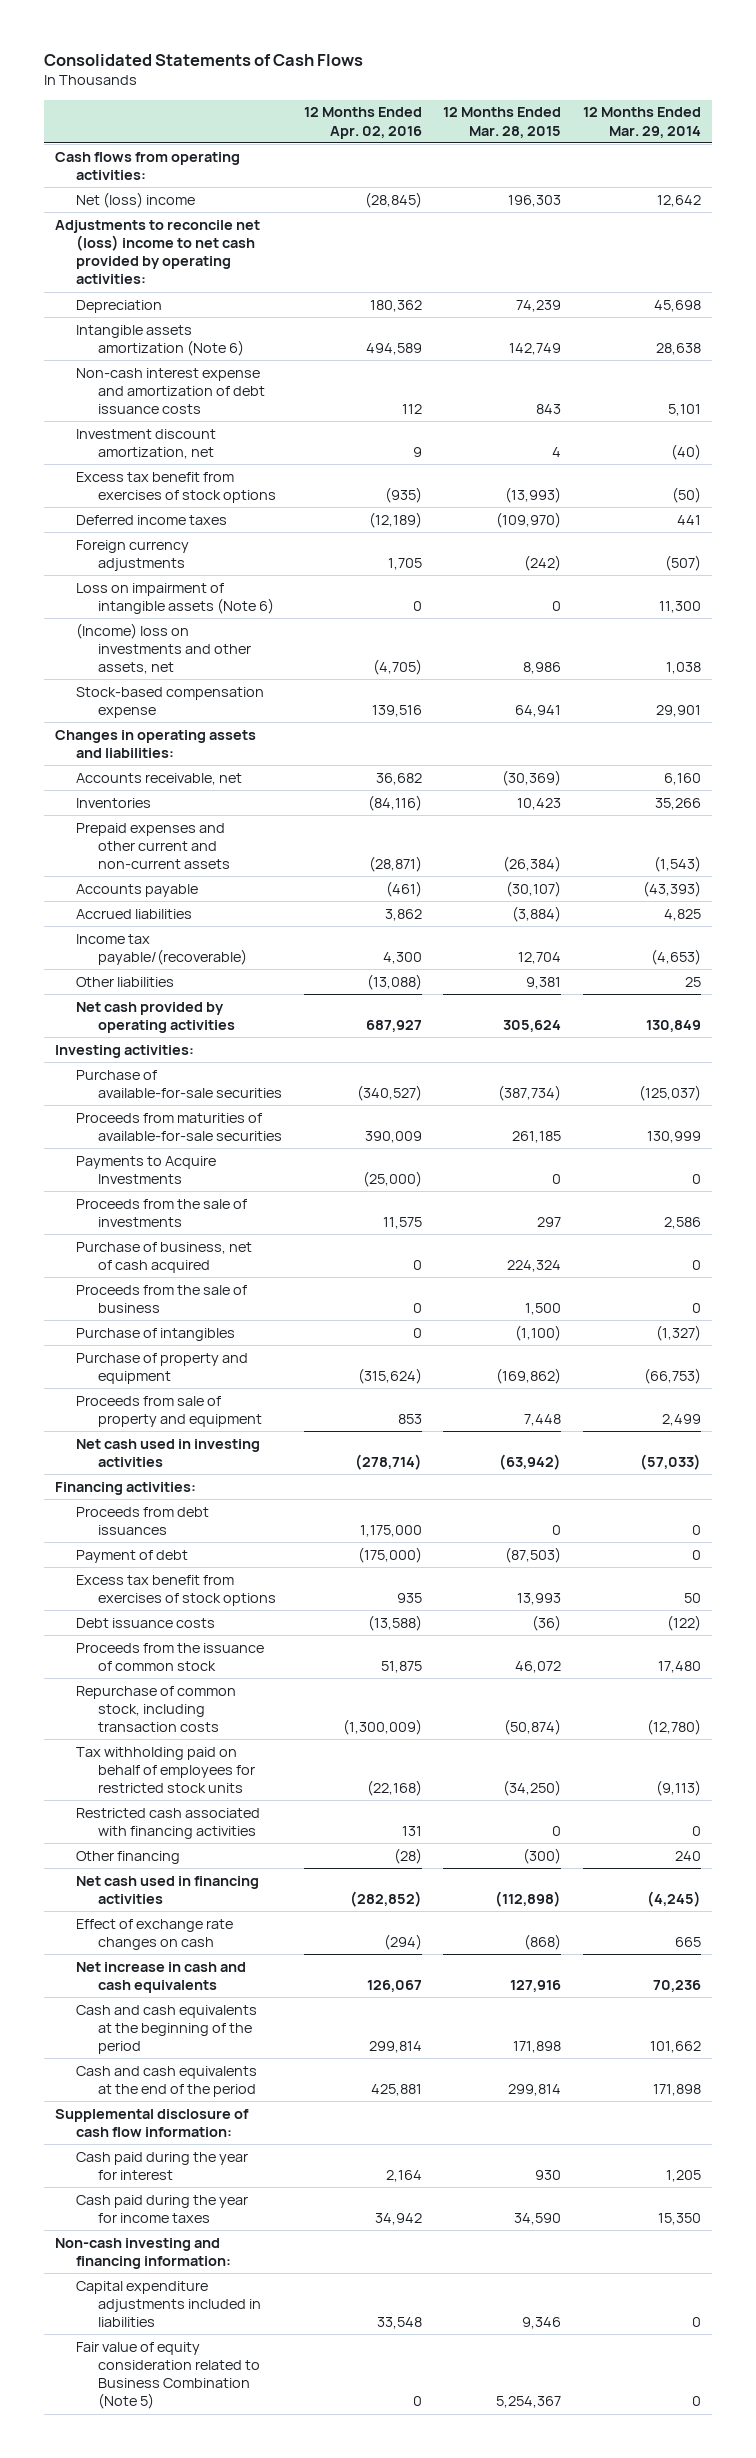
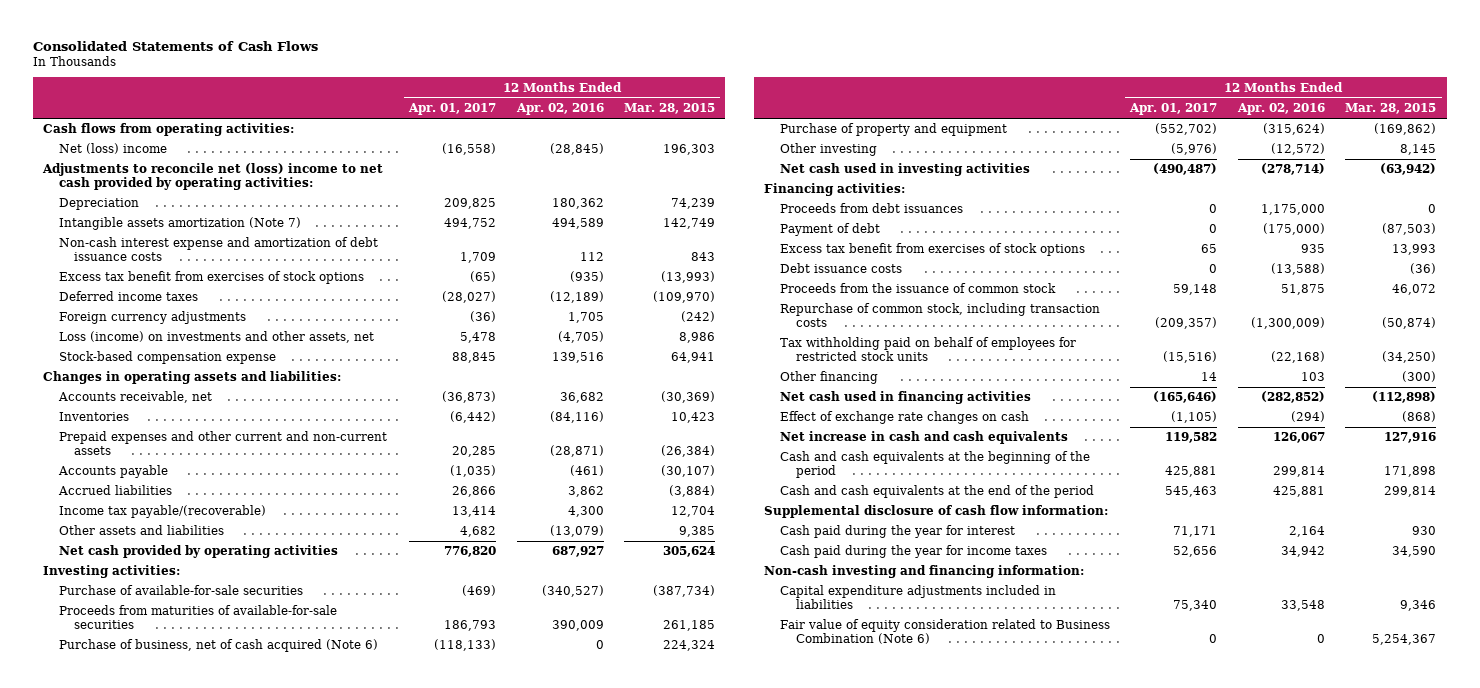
[583,107,702,138] 12 Months Ended Mar. 29, 2014 -> none
none -> [408,103,497,116] Apr. 01, 2017
[76,324,245,356] Intangible assets amortization (Note 6) -> [58,217,301,231] Intangible assets amortization (Note 7)
[76,428,217,459] Investment discount amortization, net -> none
[76,582,275,614] Loss on impairment of intangible assets (Note 6) -> none
[76,622,252,675] (Income) loss on investments and other assets, net -> [58,331,374,344] Loss (income) on investments and other assets, net
[76,976,175,987] Other liabilities -> [58,525,224,536] Other assets and liabilities
[366,973,422,990] (13,088) -> [549,525,604,538] (13,079)
[526,976,562,989] 9,381 -> [679,526,716,538] 9,385
[76,1155,217,1184] Payments to Acquire Investments -> none
[76,1198,248,1227] Proceeds from the sale of investments -> none
[76,1284,248,1313] Proceeds from the sale of business -> none
[76,1327,236,1341] Purchase of intangibles -> none
[76,1241,253,1273] Purchase of business, net of cash acquired -> [58,639,378,653] Purchase of business, net of cash acquired (Note 6)
[76,1395,263,1427] Proceeds from sale of property and equipment -> none
none -> [779,143,877,157] Other investing
[76,1807,261,1839] Restricted cash associated with financing activities -> none
[393,1847,422,1864] (28) -> [1300,372,1325,382] 103
[76,2341,261,2410] Fair value of equity consideration related to Business Combination (Note 5) -> [779,619,1110,645] Fair value of equity consideration related to Business Combination (Note 6)

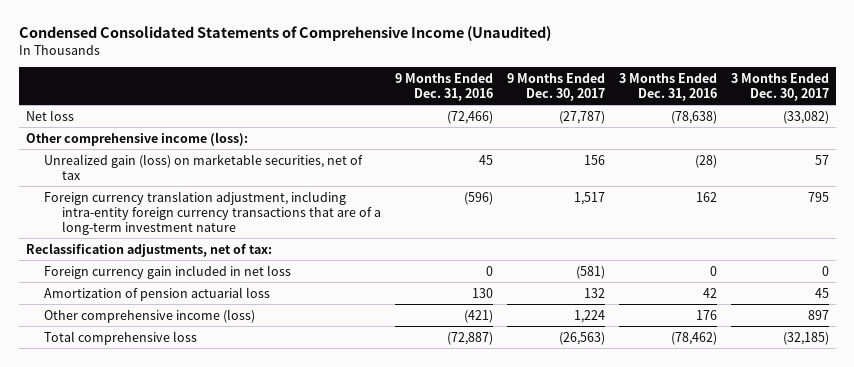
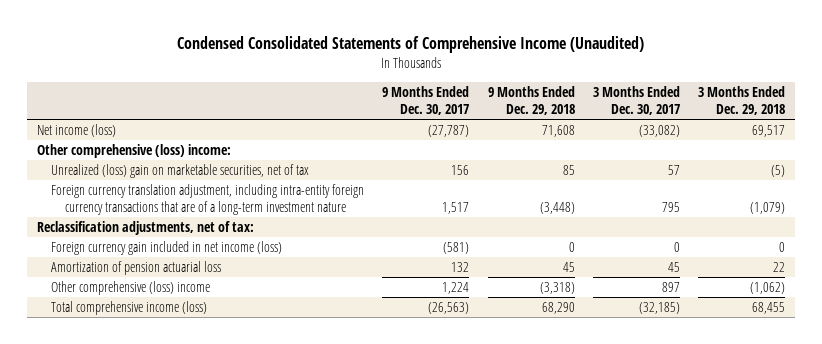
[395,72,494,101] 9 Months Ended Dec. 31, 2016 -> none
[618,72,717,101] 3 Months Ended Dec. 31, 2016 -> none
none -> [487,86,575,115] 9 Months Ended Dec. 29, 2018
none -> [698,86,786,115] 3 Months Ended Dec. 29, 2018
[25,109,74,121] Net loss -> [36,124,116,138] Net income (loss)
[25,131,248,146] Other comprehensive income (loss): -> [36,144,231,159] Other comprehensive (loss) income:
[43,153,363,180] Unrealized gain (loss) on marketable securities, net of tax -> [50,164,309,179] Unrealized (loss) gain on marketable securities, net of tax
[43,264,291,279] Foreign currency gain included in net loss -> [50,241,282,256] Foreign currency gain included in net income (loss)
[43,308,255,323] Other comprehensive income (loss) -> [50,281,210,296] Other comprehensive (loss) income
[43,330,197,345] Total comprehensive loss -> [50,301,207,316] Total comprehensive income (loss)

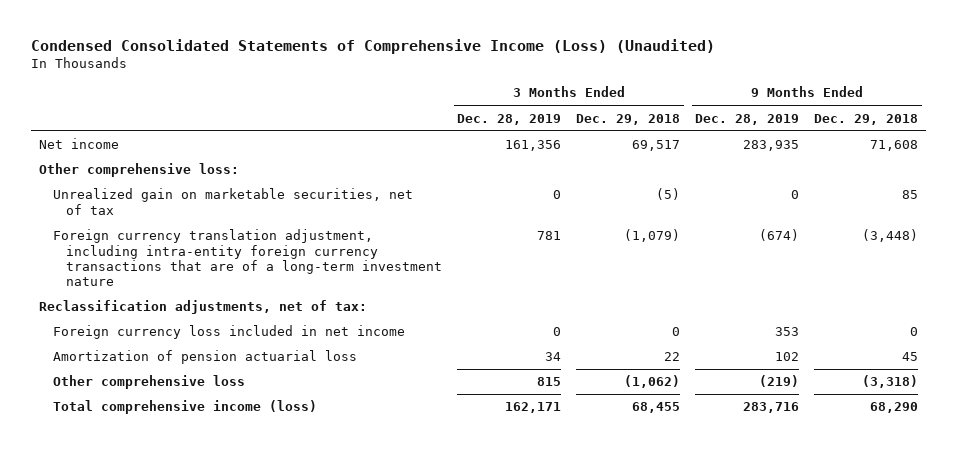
[176,36,644,54] Condensed Consolidated Statements of Comprehensive Income (Unaudited) -> [31,38,716,54] Condensed Consolidated Statements of Comprehensive Income (Loss) (Unaudited)
[382,86,470,115] 9 Months Ended Dec. 30, 2017 -> none
[593,86,681,115] 3 Months Ended Dec. 30, 2017 -> none
none -> [457,113,562,125] Dec. 28, 2019
none -> [695,113,800,125] Dec. 28, 2019
[36,124,116,138] Net income (loss) -> [38,138,119,150] Net income
[36,144,231,159] Other comprehensive (loss) income: -> [38,163,239,178] Other comprehensive loss:
[50,164,309,179] Unrealized (loss) gain on marketable securities, net of tax -> [52,188,413,215] Unrealized gain on marketable securities, net of tax
[50,241,282,256] Foreign currency gain included in net income (loss) -> [52,325,405,340] Foreign currency loss included in net income
[50,281,210,296] Other comprehensive (loss) income -> [52,375,245,390] Other comprehensive loss

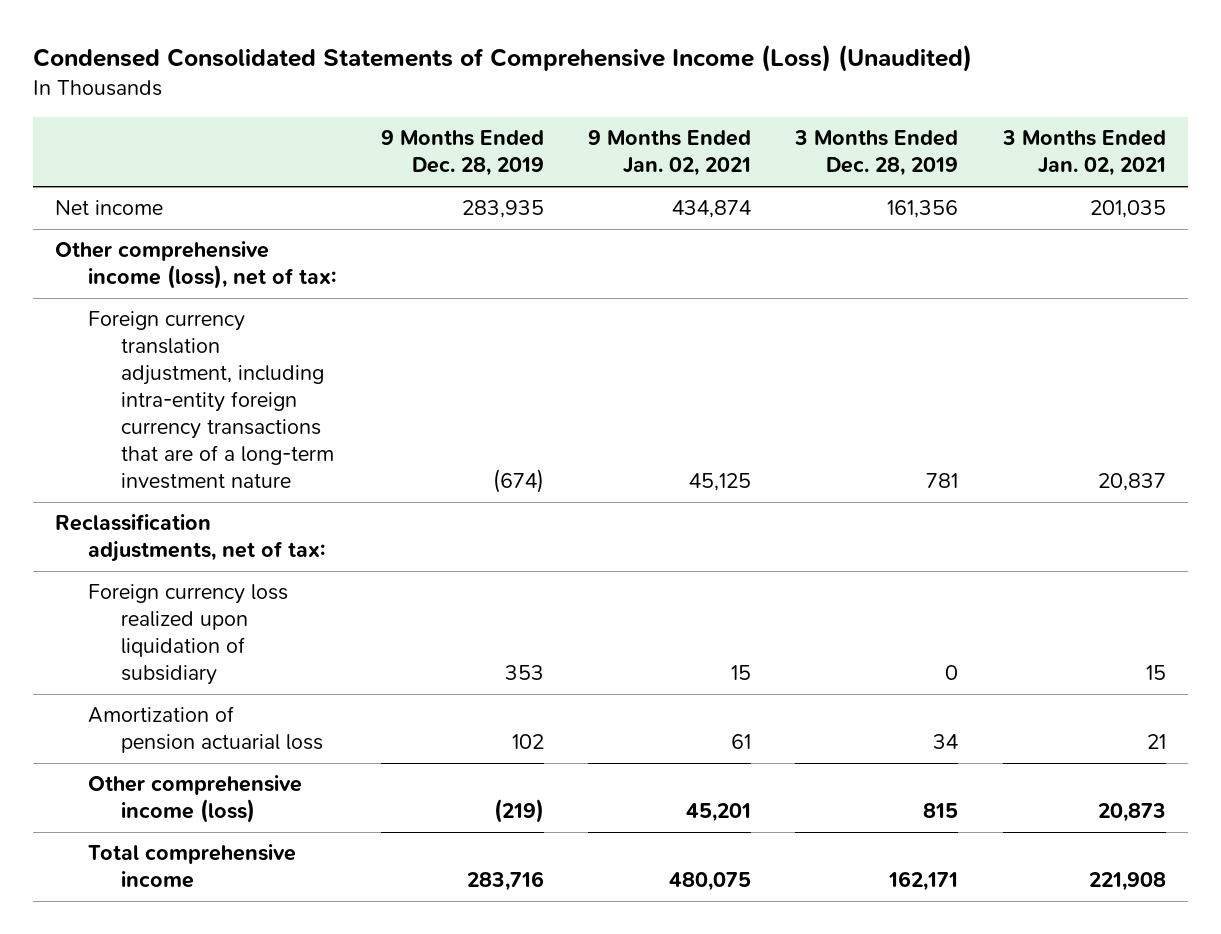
[576,113,681,125] Dec. 29, 2018 -> none
[814,113,919,125] Dec. 29, 2018 -> none
none -> [587,130,751,177] 9 Months Ended Jan. 02, 2021
none -> [1001,130,1166,177] 3 Months Ended Jan. 02, 2021
[52,188,413,215] Unrealized gain on marketable securities, net of tax -> none
[38,163,239,178] Other comprehensive loss: -> [55,241,337,290] Other comprehensive income (loss), net of tax:
[52,325,405,340] Foreign currency loss included in net income -> [88,584,289,686] Foreign currency loss realized upon liquidation of subsidiary
[52,375,245,390] Other comprehensive loss -> [88,775,303,824] Other comprehensive income (loss)
[52,400,317,415] Total comprehensive income (loss) -> [88,844,297,889] Total comprehensive income

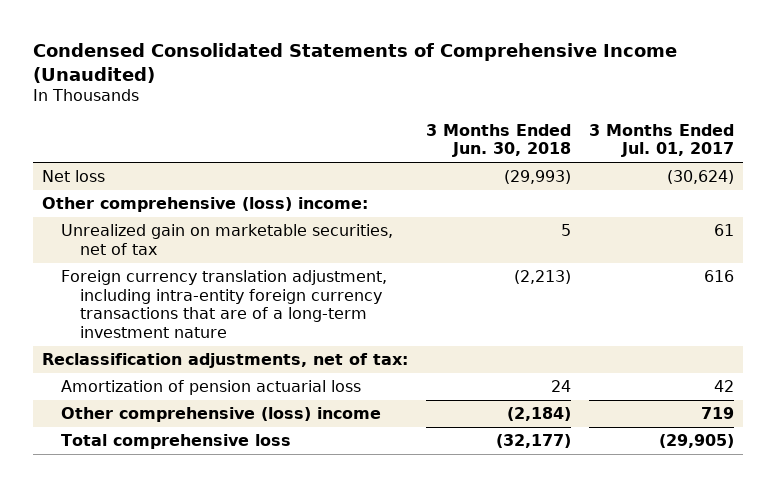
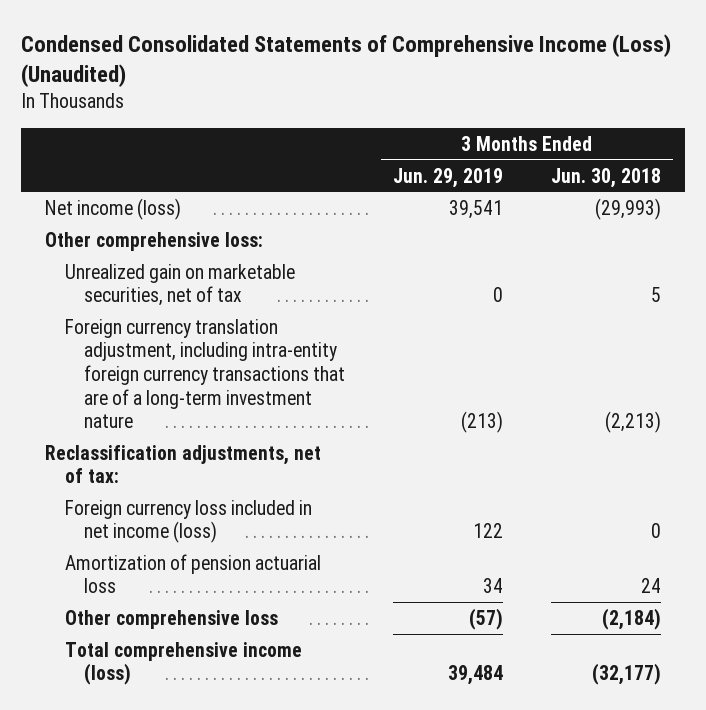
[32,42,677,83] Condensed Consolidated Statements of Comprehensive Income (Unaudited) -> [21,33,672,87] Condensed Consolidated Statements of Comprehensive Income (Loss) (Unaudited)
[588,123,734,158] 3 Months Ended Jul. 01, 2017 -> none
none -> [392,167,503,188] Jun. 29, 2019
[41,170,105,183] Net loss -> [45,197,182,220] Net income (loss)
[41,197,368,213] Other comprehensive (loss) income: -> [45,231,264,251] Other comprehensive loss:
none -> [64,499,312,544] Foreign currency loss included in net income (loss)
[60,407,381,423] Other comprehensive (loss) income -> [64,609,278,629] Other comprehensive loss
[60,434,291,450] Total comprehensive loss -> [64,641,302,686] Total comprehensive income (loss)

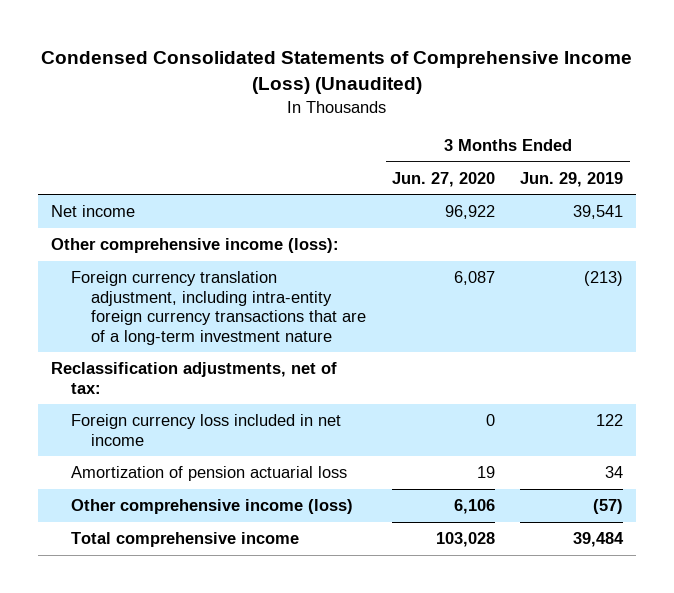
[550,167,661,188] Jun. 30, 2018 -> none
none -> [391,171,495,187] Jun. 27, 2020
[64,263,295,307] Unrealized gain on marketable securities, net of tax -> none
[45,197,182,220] Net income (loss) -> [50,205,135,218] Net income
[45,231,264,251] Other comprehensive loss: -> [50,238,339,254] Other comprehensive income (loss):
[64,499,312,544] Foreign currency loss included in net income (loss) -> [71,414,342,446] Foreign currency loss included in net income
[64,609,278,629] Other comprehensive loss -> [71,499,354,515] Other comprehensive income (loss)
[64,641,302,686] Total comprehensive income (loss) -> [71,532,300,548] Total comprehensive income

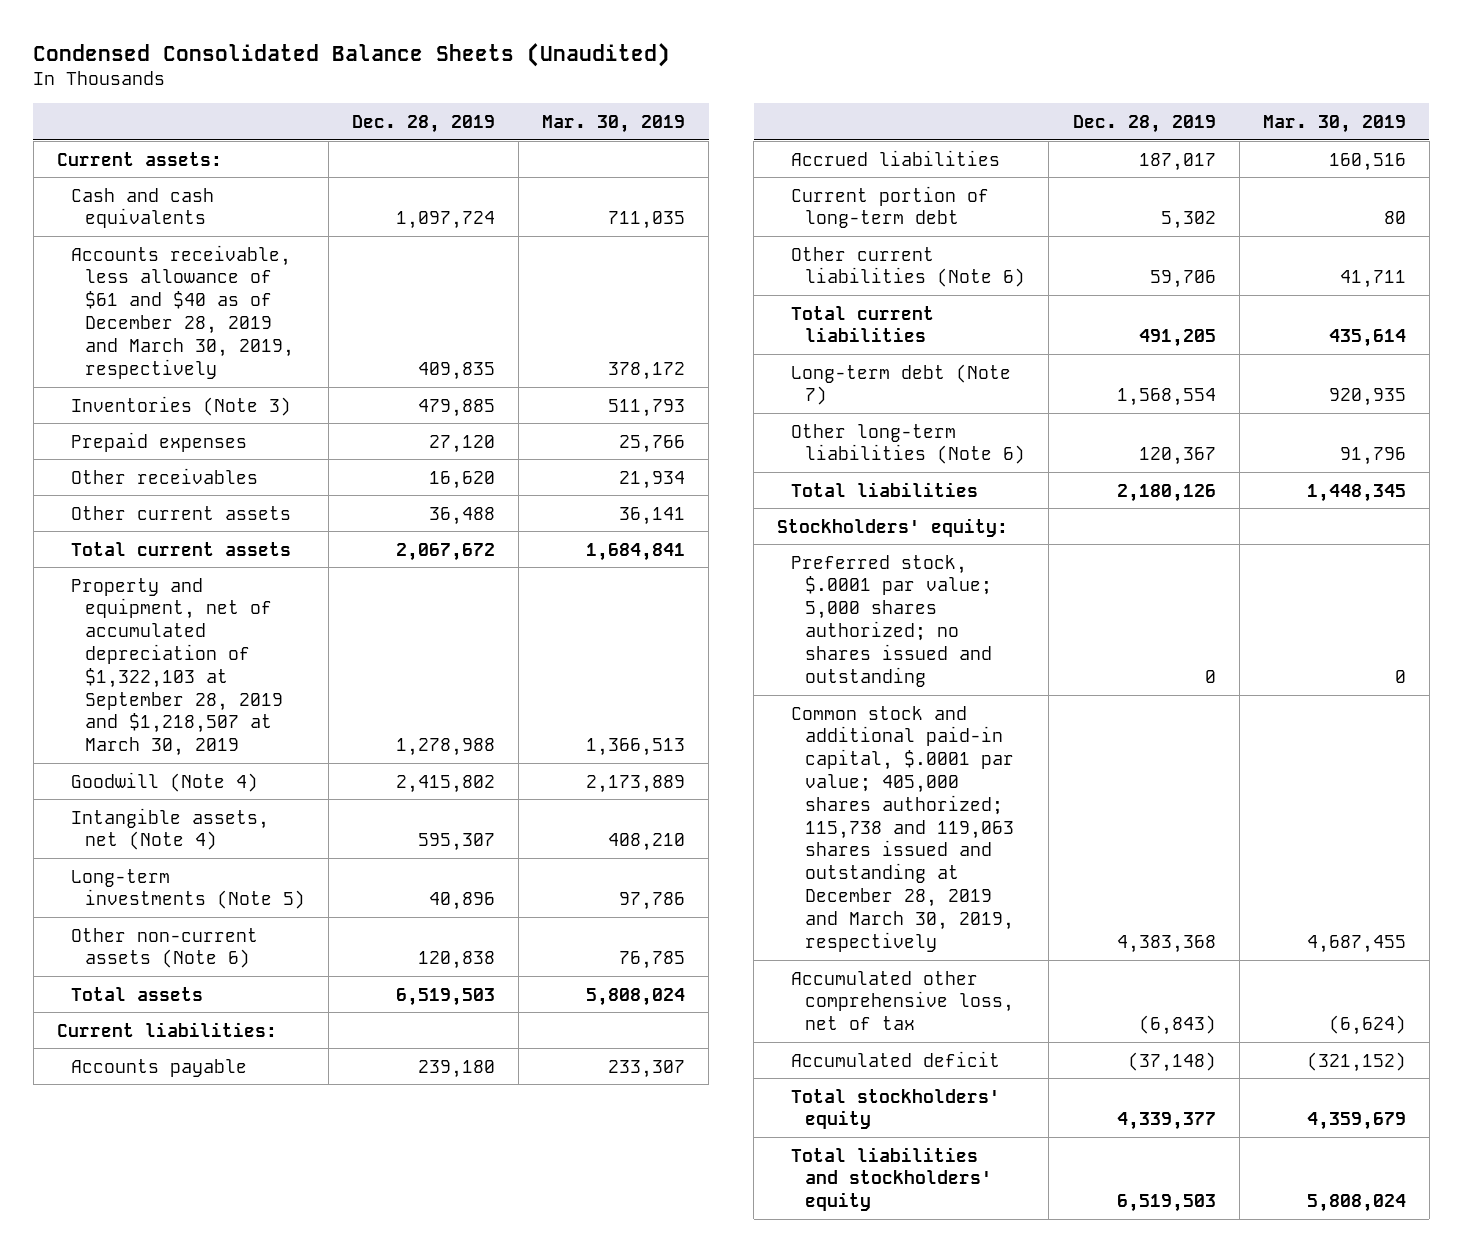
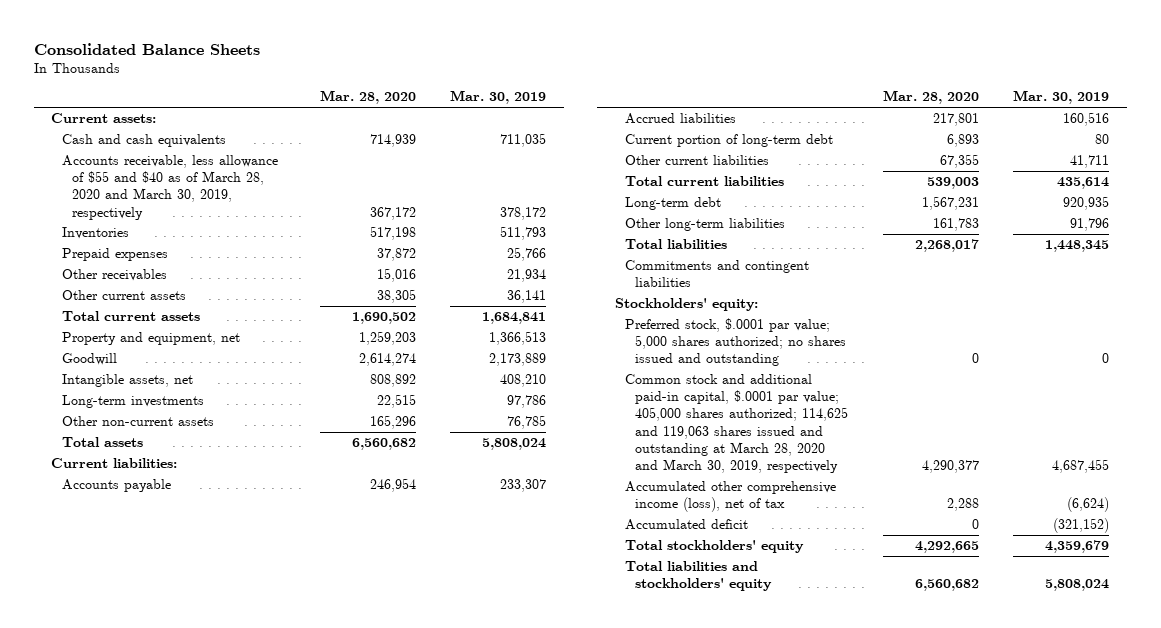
[33,42,671,67] Condensed Consolidated Balance Sheets (Unaudited) -> [34,42,261,55] Consolidated Balance Sheets
[351,114,495,133] Dec. 28, 2019 -> none
none -> [319,90,416,105] Mar. 28, 2020
[70,244,294,379] Accounts receivable, less allowance of $61 and $40 as of December 28, 2019 and March 30, 2019, respectively -> [61,155,278,220] Accounts receivable, less allowance of $55 and $40 as of March 28, 2020 and March 30, 2019, respectively
[70,395,291,416] Inventories (Note 3) -> [61,227,129,240] Inventories
[70,577,283,757] Property and equipment, net of accumulated depreciation of $1,322,103 at September 28, 2019 and $1,218,507 at March 30, 2019 -> [61,332,240,346] Property and equipment, net
[70,771,258,792] Goodwill (Note 4) -> [61,353,117,366] Goodwill
[70,807,269,851] Intangible assets, net (Note 4) -> [61,374,193,388] Intangible assets, net
[70,868,305,910] Long-term investments (Note 5) -> [61,395,204,409] Long-term investments
[70,927,258,969] Other non-current assets (Note 6) -> [61,416,214,427] Other non-current assets
[791,246,1026,288] Other current liabilities (Note 6) -> [624,155,769,166] Other current liabilities
[791,363,1012,406] Long-term debt (Note 7) -> [624,197,721,211] Long-term debt
[791,423,1026,465] Other long-term liabilities (Note 6) -> [624,218,785,232] Other long-term liabilities
none -> [624,260,809,288] Commitments and contingent liabilities
[791,705,1015,952] Common stock and additional paid-in capital, $.0001 par value; 405,000 shares authorized; 115,738 and 119,063 shares issued and outstanding at December 28, 2019 and March 30, 2019, respectively -> [624,374,849,473] Common stock and additional paid-in capital, $.0001 par value; 405,000 shares authorized; 114,625 and 119,063 shares issued and outstanding at March 28, 2020 and March 30, 2019, respectively
[791,970,1015,1031] Accumulated other comprehensive loss, net of tax -> [624,481,836,513] Accumulated other comprehensive income (loss), net of tax

